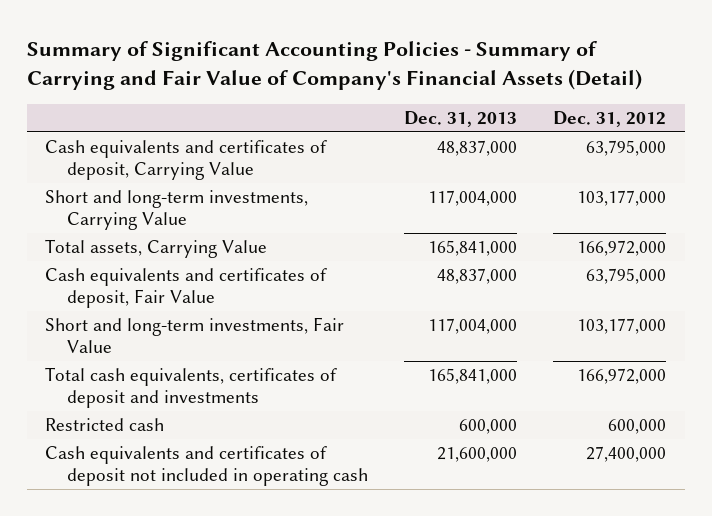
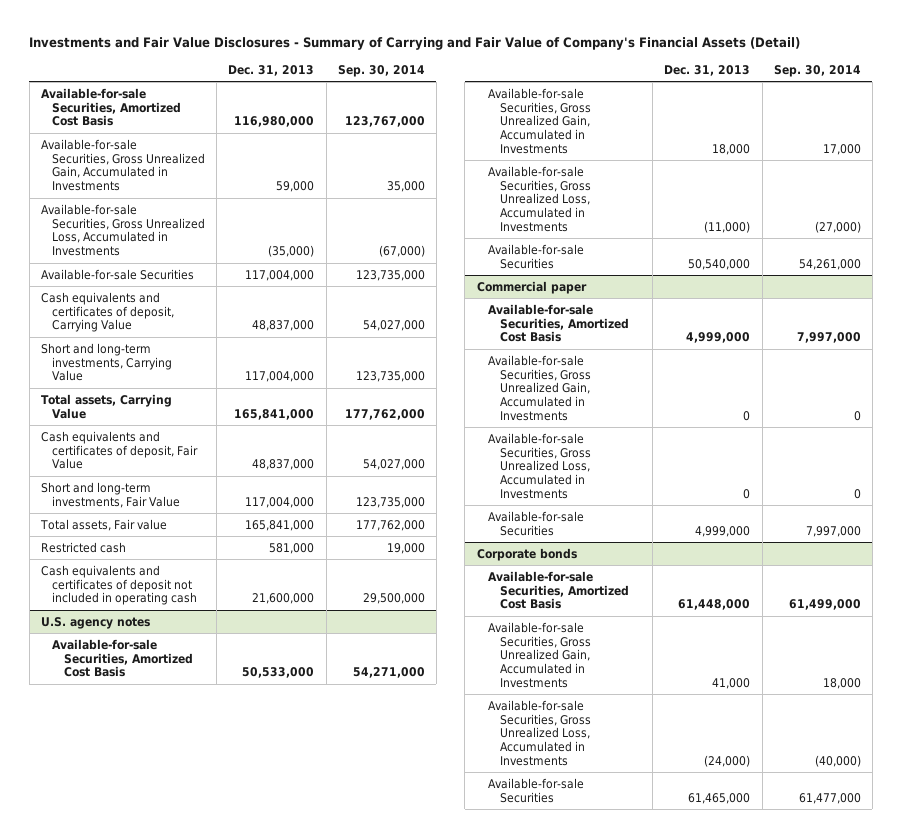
[27,41,643,91] Summary of Significant Accounting Policies - Summary of Carrying and Fair Value of Company's Financial Assets (Detail) -> [29,36,801,50] Investments and Fair Value Disclosures - Summary of Carrying and Fair Value of Company's Financial Assets (Detail)
[553,110,667,127] Dec. 31, 2012 -> none
none -> [337,64,425,77] Sep. 30, 2014
none -> [40,87,182,127] Available-for-sale Securities, Amortized Cost Basis
none -> [40,138,206,192] Available-for-sale Securities, Gross Unrealized Gain, Accumulated in Investments
none -> [40,203,206,257] Available-for-sale Securities, Gross Unrealized Loss, Accumulated in Investments
none -> [40,268,194,280] Available-for-sale Securities
[45,366,338,409] Total cash equivalents, certificates of deposit and investments -> [39,518,167,531] Total assets, Fair value
[459,418,518,434] 600,000 -> [269,542,315,554] 581,000
none -> [40,616,150,629] U.S. agency notes
none -> [52,638,193,678] Available-for-sale Securities, Amortized Cost Basis
none -> [488,87,591,155] Available-for-sale Securities, Gross Unrealized Gain, Accumulated in Investments
none -> [488,165,591,233] Available-for-sale Securities, Gross Unrealized Loss, Accumulated in Investments
none -> [488,243,585,269] Available-for-sale Securities
none -> [476,280,587,294] Commercial paper
none -> [488,303,629,343] Available-for-sale Securities, Amortized Cost Basis
none -> [488,354,591,422] Available-for-sale Securities, Gross Unrealized Gain, Accumulated in Investments
none -> [488,432,591,500] Available-for-sale Securities, Gross Unrealized Loss, Accumulated in Investments
none -> [488,510,585,536] Available-for-sale Securities
none -> [476,547,577,561] Corporate bonds
none -> [488,570,629,610] Available-for-sale Securities, Amortized Cost Basis
none -> [488,621,591,689] Available-for-sale Securities, Gross Unrealized Gain, Accumulated in Investments
none -> [488,699,591,767] Available-for-sale Securities, Gross Unrealized Loss, Accumulated in Investments
none -> [488,777,585,803] Available-for-sale Securities

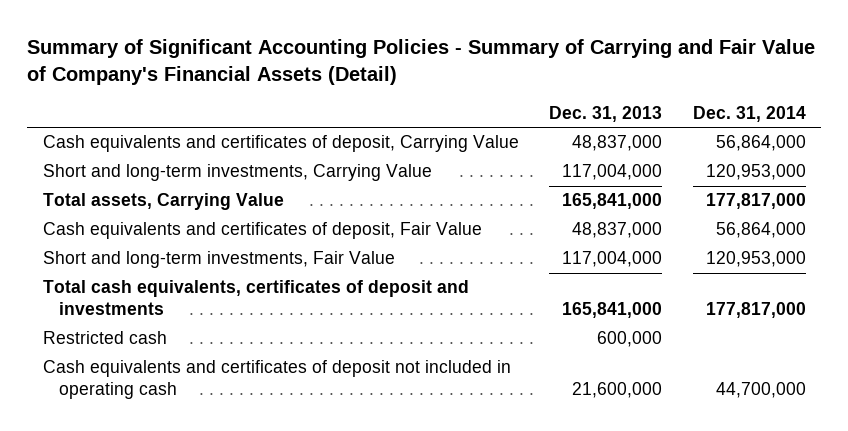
[29,36,801,50] Investments and Fair Value Disclosures - Summary of Carrying and Fair Value of Company's Financial Assets (Detail) -> [27,39,816,85] Summary of Significant Accounting Policies - Summary of Carrying and Fair Value of Company's Financial Assets (Detail)
[337,64,425,77] Sep. 30, 2014 -> none
none -> [692,105,806,122] Dec. 31, 2014
[40,87,182,127] Available-for-sale Securities, Amortized Cost Basis -> none
[40,138,206,192] Available-for-sale Securities, Gross Unrealized Gain, Accumulated in Investments -> none
[40,203,206,257] Available-for-sale Securities, Gross Unrealized Loss, Accumulated in Investments -> none
[40,268,194,280] Available-for-sale Securities -> none
[39,518,167,531] Total assets, Fair value -> [42,280,469,316] Total cash equivalents, certificates of deposit and investments
[269,542,315,554] 581,000 -> [597,331,663,348] 600,000
[40,616,150,629] U.S. agency notes -> none
[52,638,193,678] Available-for-sale Securities, Amortized Cost Basis -> none
[488,87,591,155] Available-for-sale Securities, Gross Unrealized Gain, Accumulated in Investments -> none
[488,165,591,233] Available-for-sale Securities, Gross Unrealized Loss, Accumulated in Investments -> none
[488,243,585,269] Available-for-sale Securities -> none
[476,280,587,294] Commercial paper -> none
[488,303,629,343] Available-for-sale Securities, Amortized Cost Basis -> none
[488,354,591,422] Available-for-sale Securities, Gross Unrealized Gain, Accumulated in Investments -> none
[488,432,591,500] Available-for-sale Securities, Gross Unrealized Loss, Accumulated in Investments -> none
[488,510,585,536] Available-for-sale Securities -> none
[476,547,577,561] Corporate bonds -> none
[488,570,629,610] Available-for-sale Securities, Amortized Cost Basis -> none
[488,621,591,689] Available-for-sale Securities, Gross Unrealized Gain, Accumulated in Investments -> none
[488,699,591,767] Available-for-sale Securities, Gross Unrealized Loss, Accumulated in Investments -> none
[488,777,585,803] Available-for-sale Securities -> none

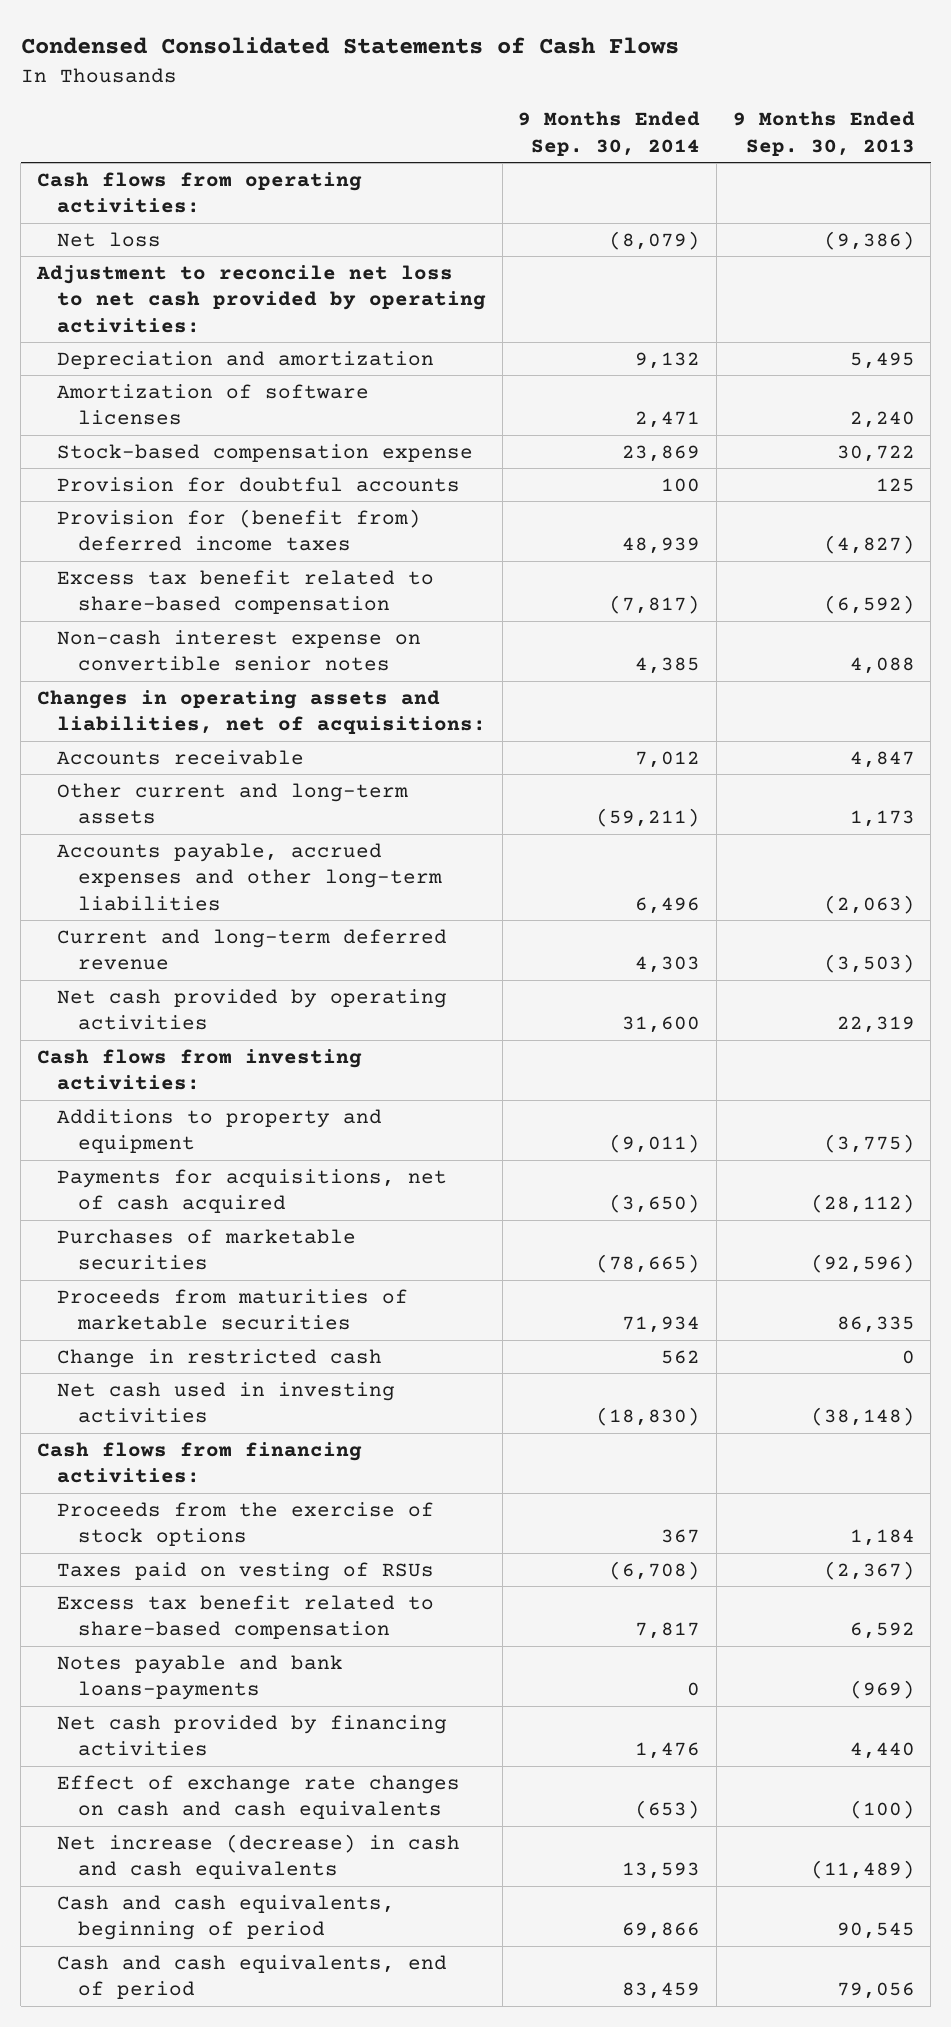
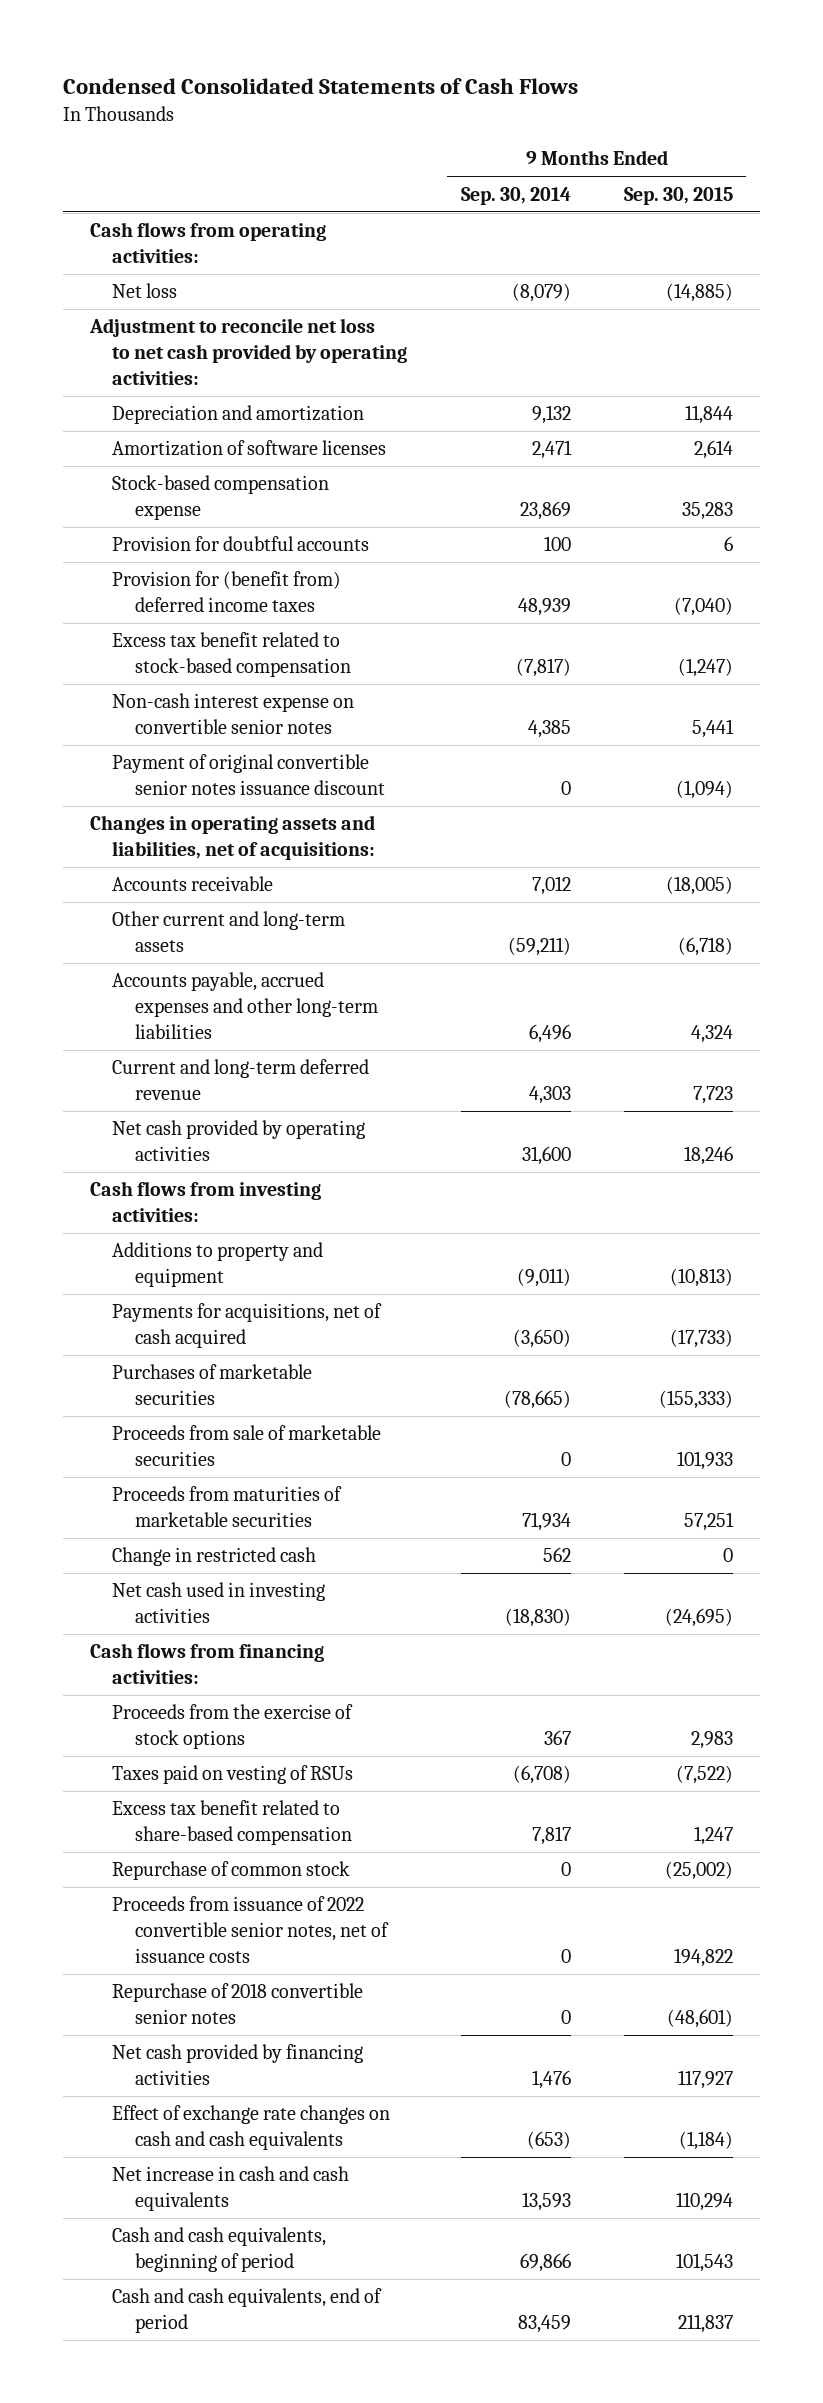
[732,111,915,156] 9 Months Ended Sep. 30, 2013 -> none
none -> [624,186,734,205] Sep. 30, 2015
[57,569,435,615] Excess tax benefit related to share-based compensation -> [112,632,351,678] Excess tax benefit related to stock-based compensation
none -> [112,754,385,796] Payment of original convertible senior notes issuance discount
none -> [112,1425,382,1467] Proceeds from sale of marketable securities
[57,1654,344,1701] Notes payable and bank loans-payments -> none
none -> [112,1861,351,1881] Repurchase of common stock
none -> [112,1896,389,1964] Proceeds from issuance of 2022 convertible senior notes, net of issuance costs
none -> [112,1983,364,2025] Repurchase of 2018 convertible senior notes
[57,1833,461,1880] Net increase (decrease) in cash and cash equivalents -> [112,2166,350,2212] Net increase in cash and cash equivalents

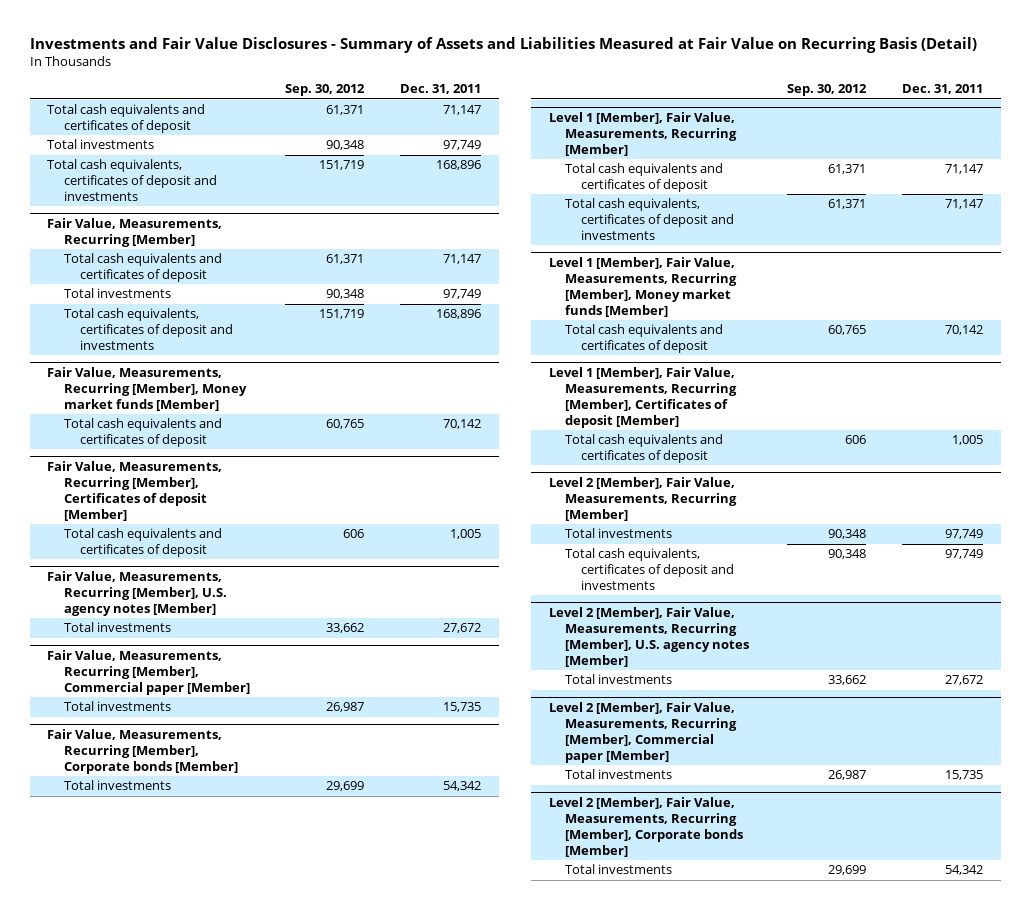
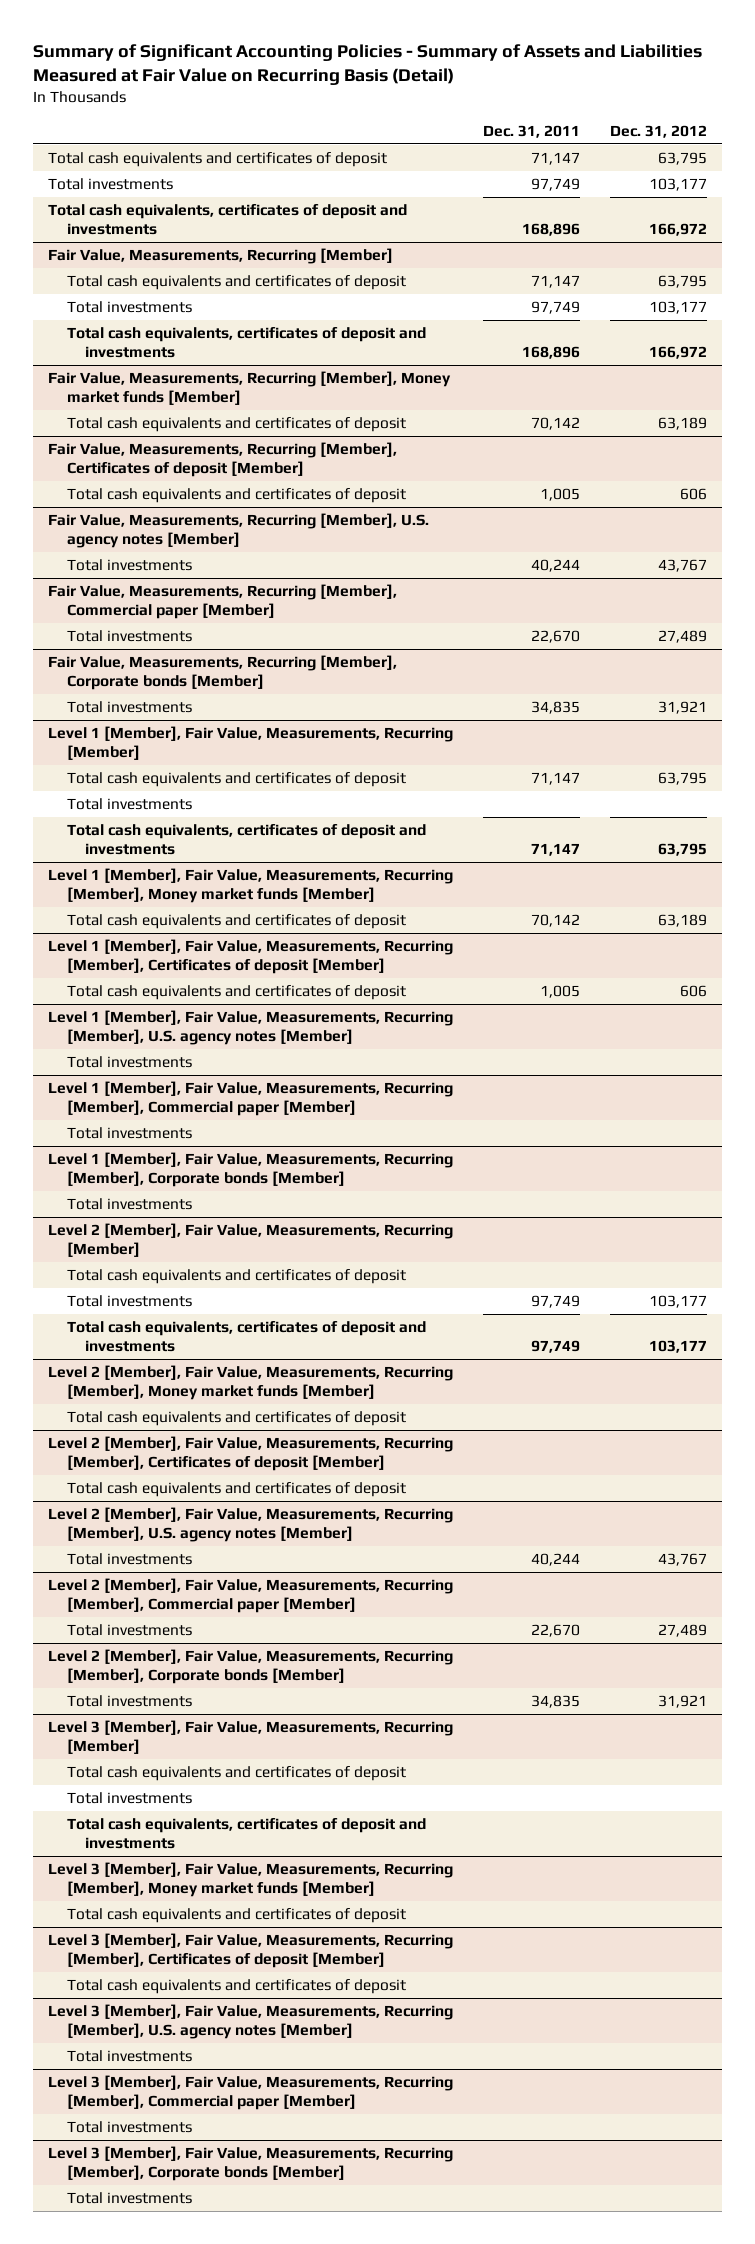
[29,37,977,54] Investments and Fair Value Disclosures - Summary of Assets and Liabilities Measured at Fair Value on Recurring Basis (Detail) -> [33,44,703,86] Summary of Significant Accounting Policies - Summary of Assets and Liabilities Measured at Fair Value on Recurring Basis (Detail)
[285,84,366,97] Sep. 30, 2012 -> none
none -> [609,124,707,138] Dec. 31, 2012
[443,623,482,634] 27,672 -> [531,559,581,573] 40,244
[443,702,482,713] 15,735 -> [531,630,581,644] 22,670
[443,781,482,792] 54,342 -> [531,701,581,715] 34,835
none -> [66,798,192,811] Total investments
none -> [48,1010,454,1045] Level 1 [Member], Fair Value, Measurements, Recurring [Member], U.S. agency notes [Member]
none -> [66,1056,192,1069] Total investments
none -> [48,1081,454,1116] Level 1 [Member], Fair Value, Measurements, Recurring [Member], Commercial paper [Member]
none -> [66,1127,192,1140] Total investments
none -> [48,1152,454,1187] Level 1 [Member], Fair Value, Measurements, Recurring [Member], Corporate bonds [Member]
none -> [66,1198,192,1211] Total investments
none -> [66,1269,406,1285] Total cash equivalents and certificates of deposit
none -> [48,1365,454,1400] Level 2 [Member], Fair Value, Measurements, Recurring [Member], Money market funds [Member]
none -> [66,1411,406,1427] Total cash equivalents and certificates of deposit
none -> [48,1436,454,1471] Level 2 [Member], Fair Value, Measurements, Recurring [Member], Certificates of deposit [Member]
none -> [66,1482,406,1498] Total cash equivalents and certificates of deposit
[944,675,983,686] 27,672 -> [531,1553,581,1567] 40,244
[944,770,983,781] 15,735 -> [531,1624,581,1638] 22,670
[944,865,983,876] 54,342 -> [531,1695,581,1709] 34,835
none -> [48,1720,454,1754] Level 3 [Member], Fair Value, Measurements, Recurring [Member]
none -> [66,1766,406,1782] Total cash equivalents and certificates of deposit
none -> [66,1792,192,1805] Total investments
none -> [66,1818,426,1849] Total cash equivalents, certificates of deposit and investments
none -> [48,1862,454,1897] Level 3 [Member], Fair Value, Measurements, Recurring [Member], Money market funds [Member]
none -> [66,1908,406,1924] Total cash equivalents and certificates of deposit
none -> [48,1933,454,1968] Level 3 [Member], Fair Value, Measurements, Recurring [Member], Certificates of deposit [Member]
none -> [66,1979,406,1995] Total cash equivalents and certificates of deposit
none -> [48,2004,454,2039] Level 3 [Member], Fair Value, Measurements, Recurring [Member], U.S. agency notes [Member]
none -> [66,2050,192,2063] Total investments
none -> [48,2075,454,2110] Level 3 [Member], Fair Value, Measurements, Recurring [Member], Commercial paper [Member]
none -> [66,2121,192,2134] Total investments
none -> [48,2146,454,2181] Level 3 [Member], Fair Value, Measurements, Recurring [Member], Corporate bonds [Member]
none -> [66,2192,192,2205] Total investments

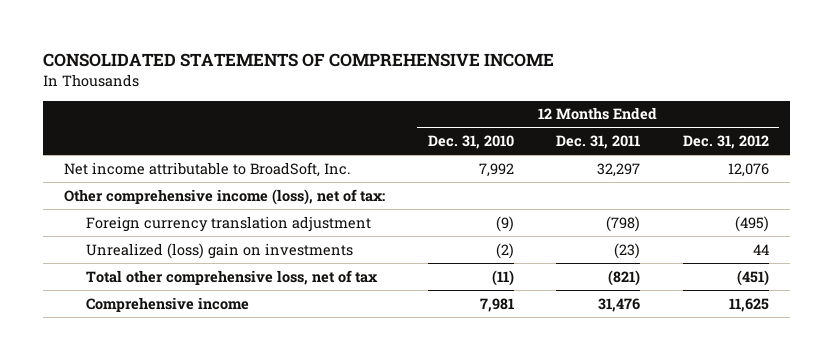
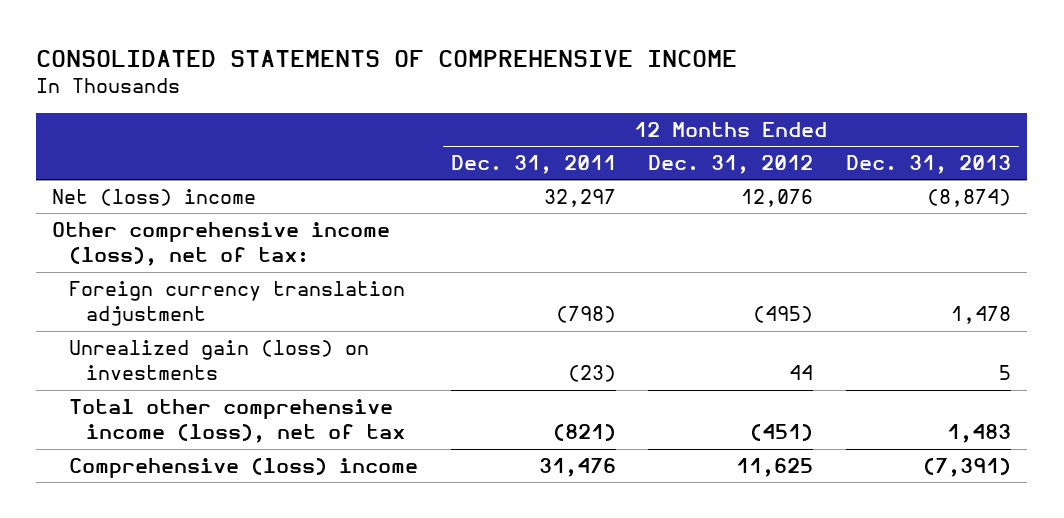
[427,135,514,150] Dec. 31, 2010 -> none
none -> [846,155,1012,175] Dec. 31, 2013
[64,161,351,177] Net income attributable to BroadSoft, Inc. -> [52,189,257,207] Net (loss) income
[85,242,353,259] Unrealized (loss) gain on investments -> [69,340,370,381] Unrealized gain (loss) on investments
[85,269,378,285] Total other comprehensive loss, net of tax -> [69,399,406,444] Total other comprehensive income (loss), net of tax
[85,296,249,312] Comprehensive income -> [69,458,419,479] Comprehensive (loss) income

